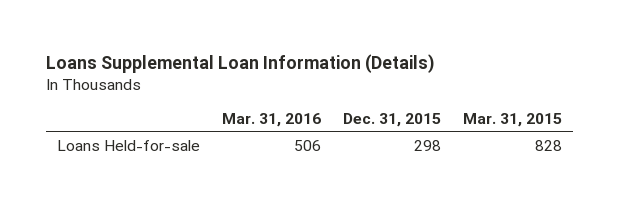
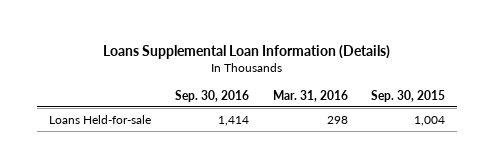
[342,113,441,128] Dec. 31, 2015 -> none
[462,113,562,128] Mar. 31, 2015 -> none
none -> [174,89,249,102] Sep. 30, 2016
none -> [371,89,446,102] Sep. 30, 2015
[293,140,321,152] 506 -> [326,115,348,124] 298

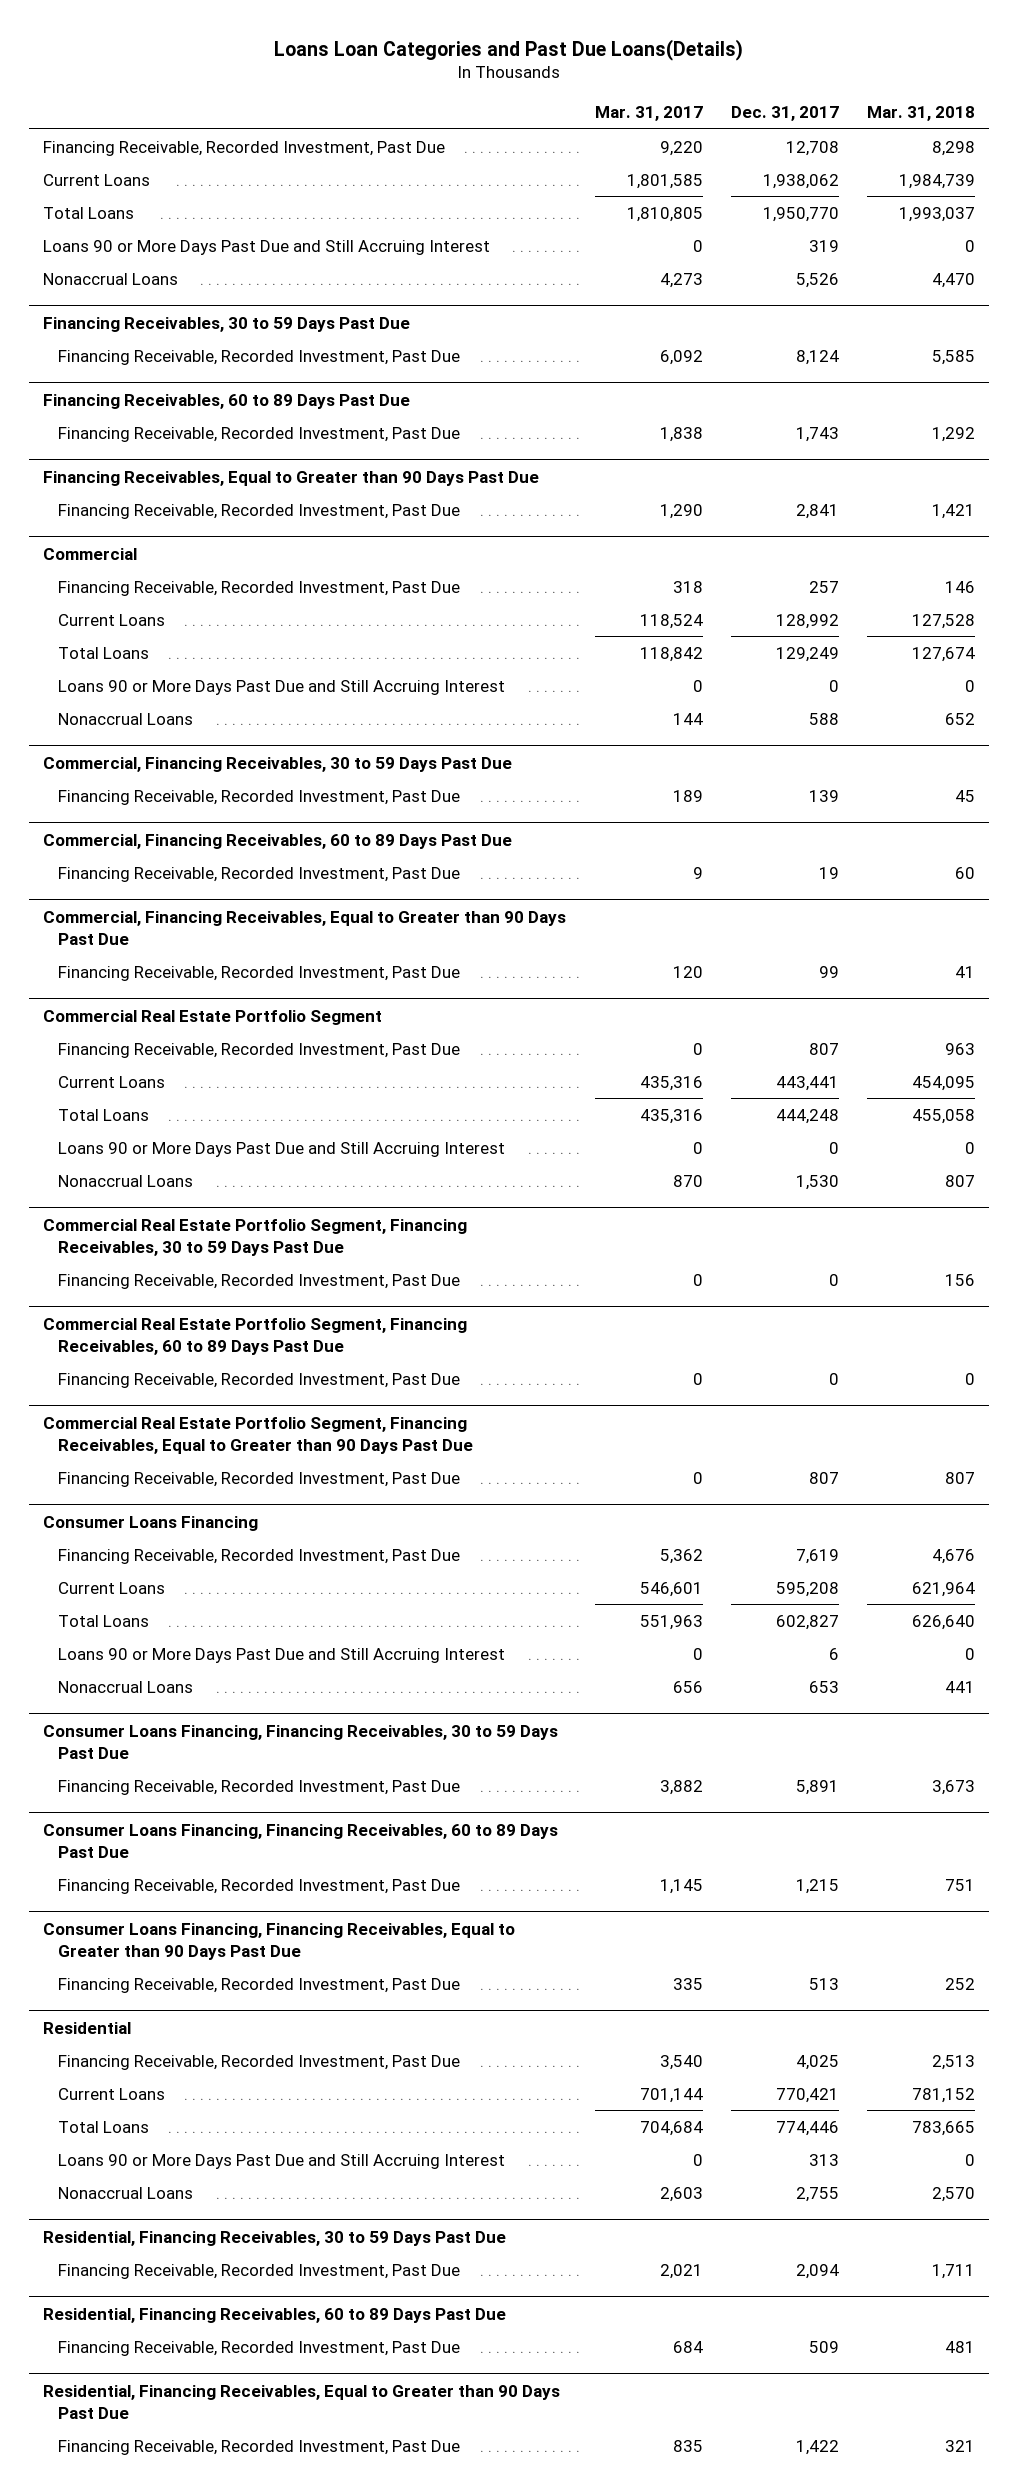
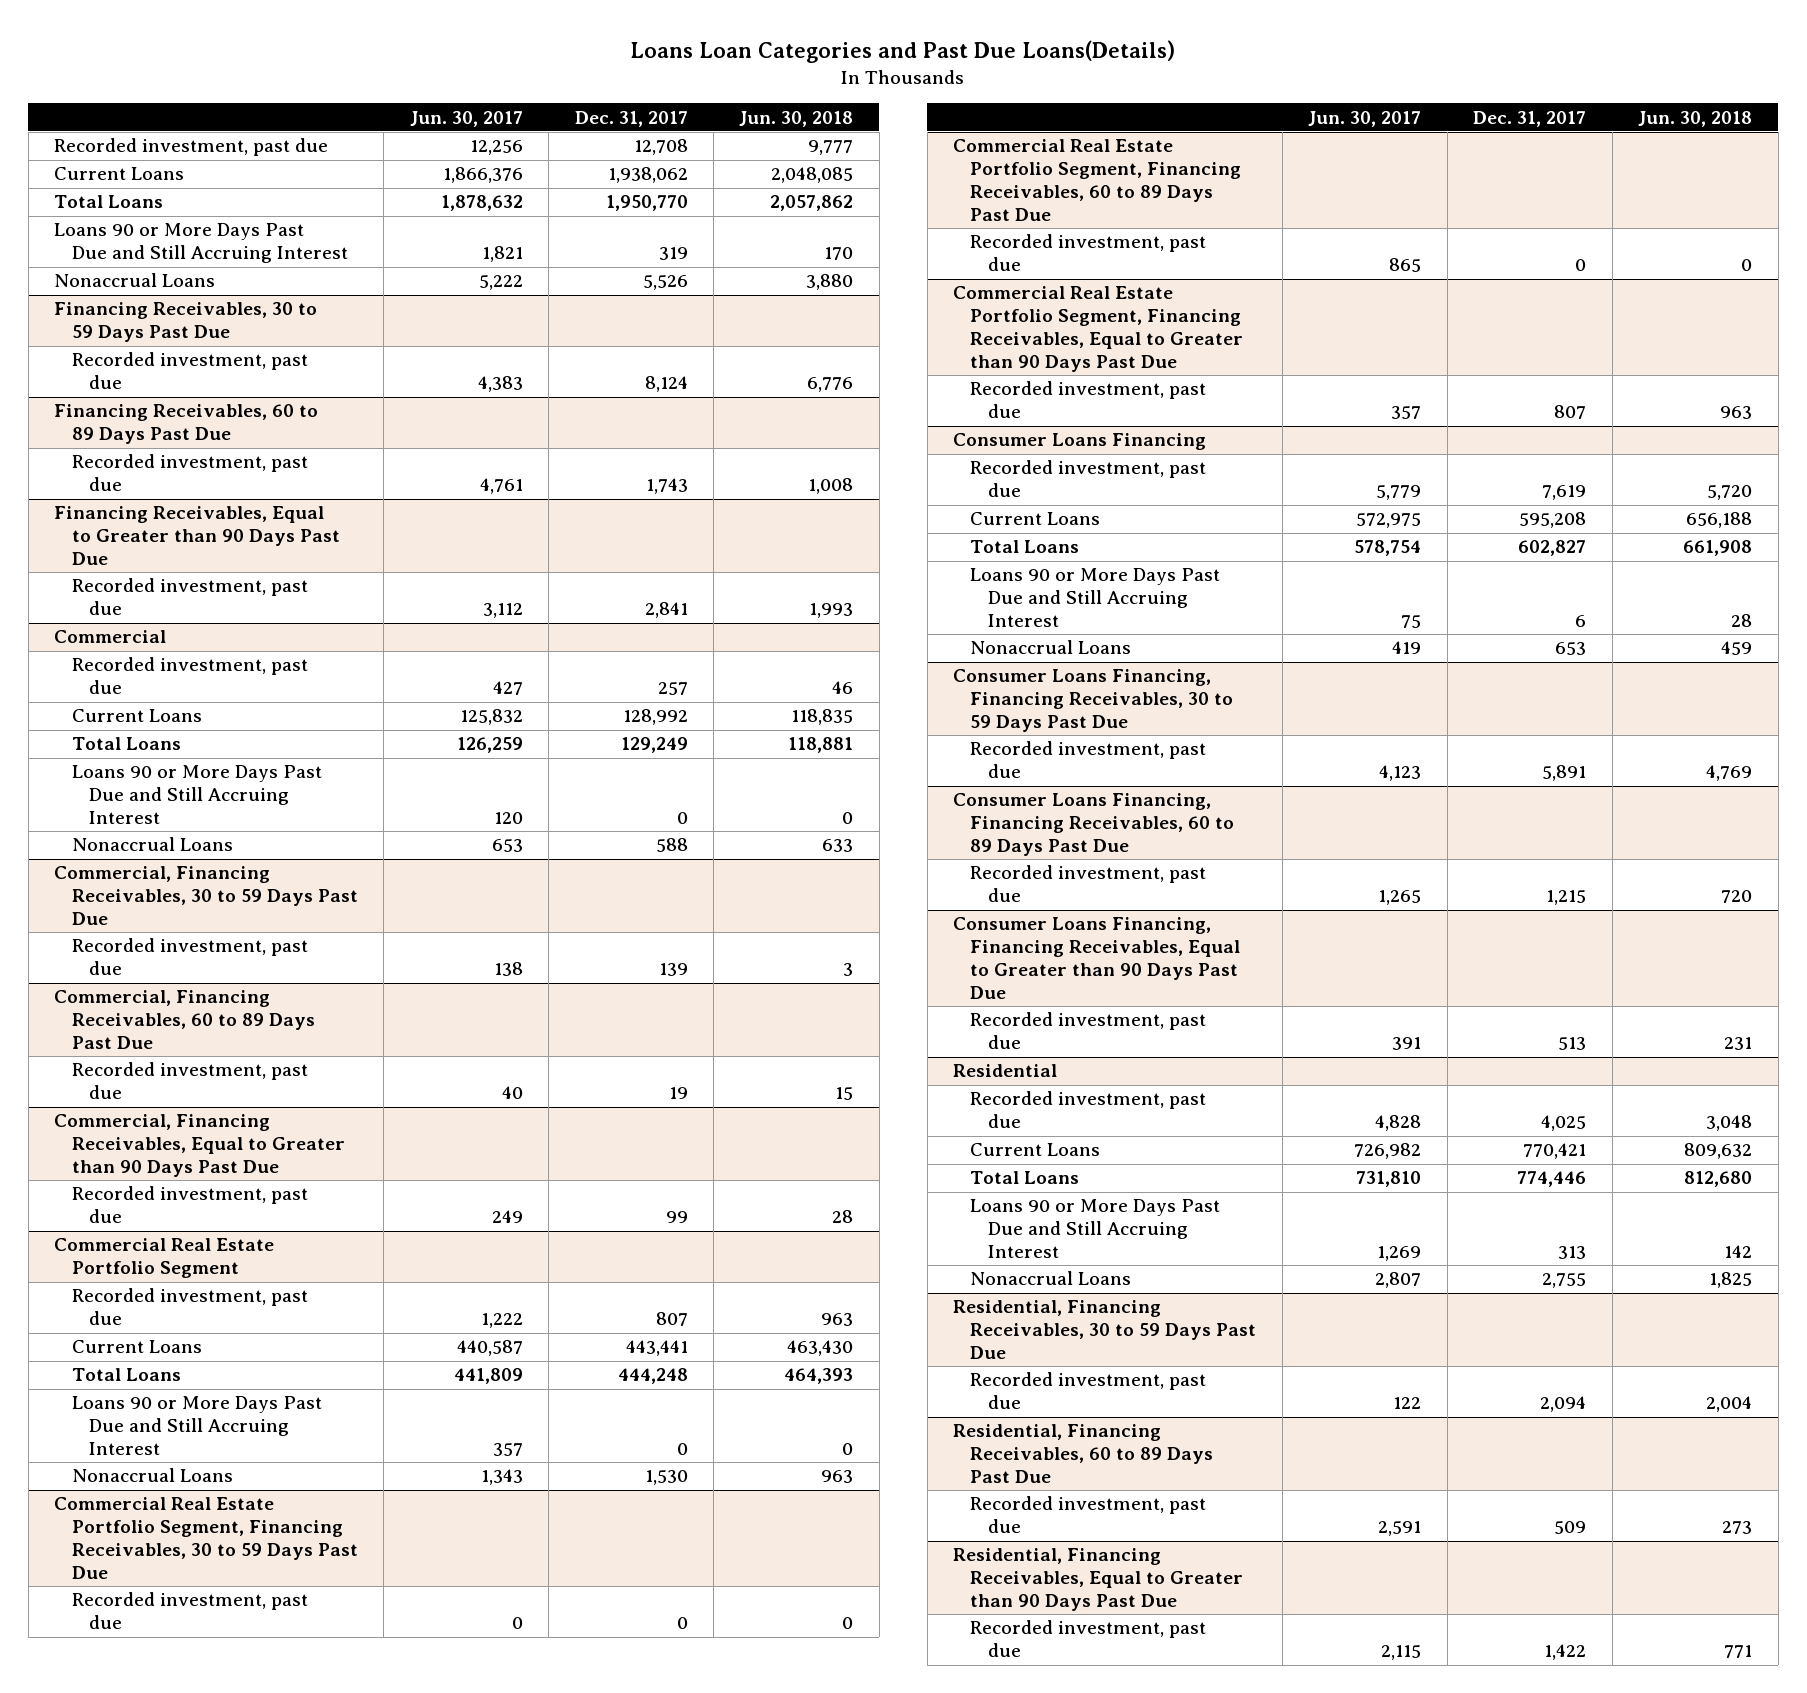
[594,106,703,122] Mar. 31, 2017 -> none
[867,106,976,122] Mar. 31, 2018 -> none
none -> [409,110,523,127] Jun. 30, 2017
none -> [739,110,854,127] Jun. 30, 2018
[43,140,446,156] Financing Receivable, Recorded Investment, Past Due -> [54,138,329,157] Recorded investment, past due
[57,349,460,365] Financing Receivable, Recorded Investment, Past Due -> [71,352,308,390] Recorded investment, past due
[57,426,460,442] Financing Receivable, Recorded Investment, Past Due -> [71,454,308,492] Recorded investment, past due
[57,503,460,519] Financing Receivable, Recorded Investment, Past Due -> [71,578,308,616] Recorded investment, past due
[57,580,460,596] Financing Receivable, Recorded Investment, Past Due -> [71,657,308,695] Recorded investment, past due
[57,789,460,805] Financing Receivable, Recorded Investment, Past Due -> [71,938,308,976] Recorded investment, past due
[57,866,460,882] Financing Receivable, Recorded Investment, Past Due -> [71,1062,308,1100] Recorded investment, past due
[57,965,460,981] Financing Receivable, Recorded Investment, Past Due -> [71,1186,308,1224] Recorded investment, past due
[57,1042,460,1058] Financing Receivable, Recorded Investment, Past Due -> [71,1288,308,1326] Recorded investment, past due
[57,1273,460,1289] Financing Receivable, Recorded Investment, Past Due -> [71,1592,308,1630] Recorded investment, past due
[57,1372,460,1388] Financing Receivable, Recorded Investment, Past Due -> [970,234,1207,272] Recorded investment, past due
[57,1471,460,1487] Financing Receivable, Recorded Investment, Past Due -> [970,381,1207,419] Recorded investment, past due
[57,1548,460,1564] Financing Receivable, Recorded Investment, Past Due -> [970,460,1207,498] Recorded investment, past due
[57,1779,460,1795] Financing Receivable, Recorded Investment, Past Due -> [970,741,1207,779] Recorded investment, past due
[57,1878,460,1894] Financing Receivable, Recorded Investment, Past Due -> [970,865,1207,903] Recorded investment, past due
[57,1977,460,1993] Financing Receivable, Recorded Investment, Past Due -> [970,1012,1207,1050] Recorded investment, past due
[57,2054,460,2070] Financing Receivable, Recorded Investment, Past Due -> [970,1091,1207,1129] Recorded investment, past due
[57,2263,460,2279] Financing Receivable, Recorded Investment, Past Due -> [970,1372,1207,1410] Recorded investment, past due
[57,2340,460,2356] Financing Receivable, Recorded Investment, Past Due -> [970,1496,1207,1534] Recorded investment, past due
[57,2439,460,2455] Financing Receivable, Recorded Investment, Past Due -> [970,1620,1207,1658] Recorded investment, past due

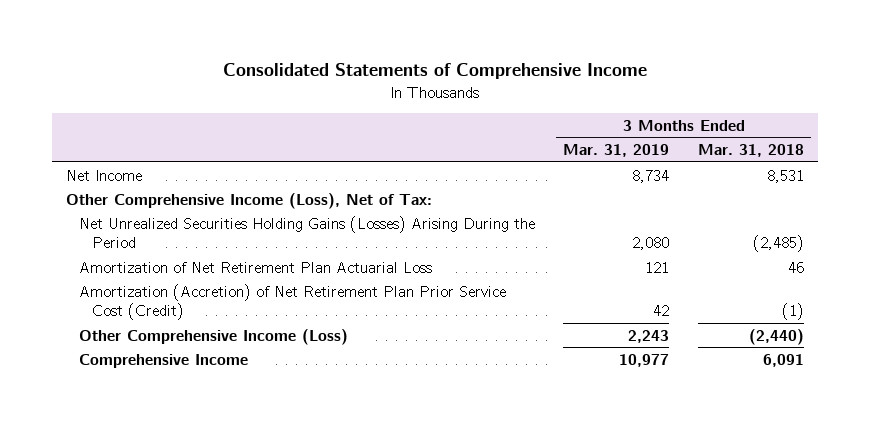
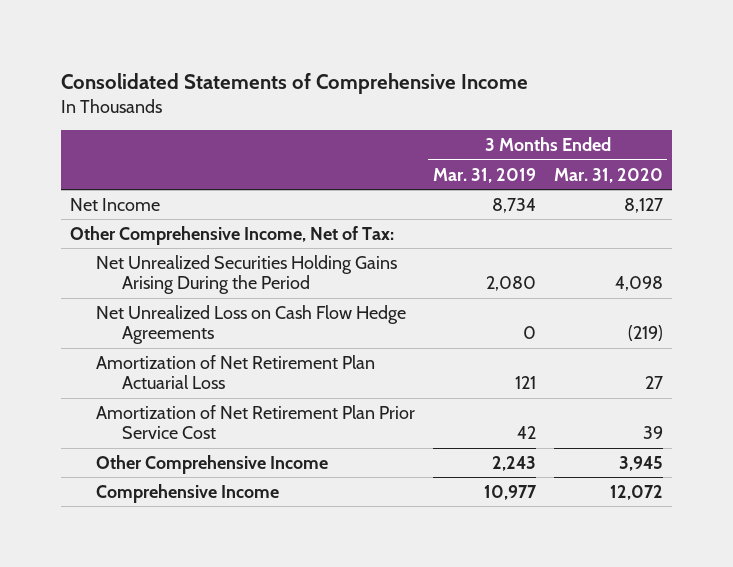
[697,144,804,158] Mar. 31, 2018 -> none
none -> [553,167,663,183] Mar. 31, 2020
[65,192,432,209] Other Comprehensive Income (Loss), Net of Tax: -> [69,225,394,245] Other Comprehensive Income, Net of Tax:
[78,215,535,249] Net Unrealized Securities Holding Gains (Losses) Arising During the Period -> [96,254,398,295] Net Unrealized Securities Holding Gains Arising During the Period
none -> [96,304,407,345] Net Unrealized Loss on Cash Flow Hedge Agreements
[78,283,506,321] Amortization (Accretion) of Net Retirement Plan Prior Service Cost (Credit) -> [96,404,416,440] Amortization of Net Retirement Plan Prior Service Cost
[78,328,348,345] Other Comprehensive Income (Loss) -> [96,454,329,474] Other Comprehensive Income

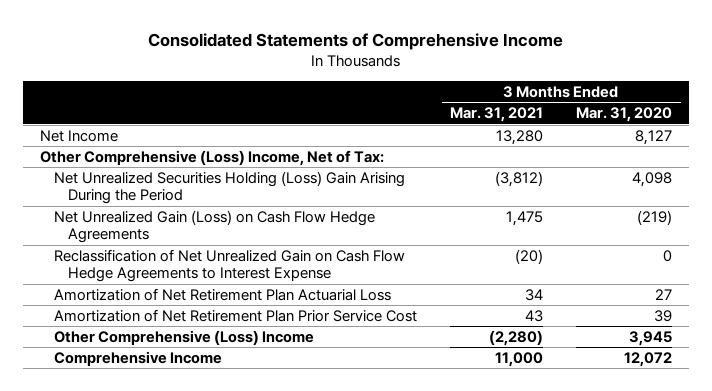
[432,167,536,183] Mar. 31, 2019 -> none
none -> [450,107,544,123] Mar. 31, 2021
[69,225,394,245] Other Comprehensive Income, Net of Tax: -> [39,149,384,166] Other Comprehensive (Loss) Income, Net of Tax:
[96,254,398,295] Net Unrealized Securities Holding Gains Arising During the Period -> [53,170,405,205] Net Unrealized Securities Holding (Loss) Gain Arising During the Period
[96,304,407,345] Net Unrealized Loss on Cash Flow Hedge Agreements -> [53,209,375,244] Net Unrealized Gain (Loss) on Cash Flow Hedge Agreements
none -> [53,248,405,283] Reclassification of Net Unrealized Gain on Cash Flow Hedge Agreements to Interest Expense
[96,454,329,474] Other Comprehensive Income -> [53,329,314,345] Other Comprehensive (Loss) Income

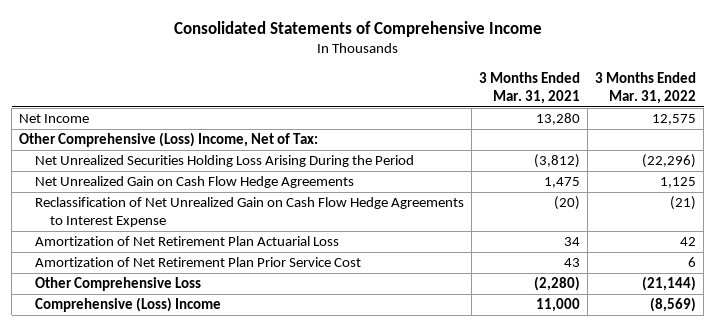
[576,107,673,123] Mar. 31, 2020 -> none
none -> [595,71,697,104] 3 Months Ended Mar. 31, 2022
[53,170,405,205] Net Unrealized Securities Holding (Loss) Gain Arising During the Period -> [34,155,414,168] Net Unrealized Securities Holding Loss Arising During the Period
[53,209,375,244] Net Unrealized Gain (Loss) on Cash Flow Hedge Agreements -> [34,176,354,189] Net Unrealized Gain on Cash Flow Hedge Agreements
[53,329,314,345] Other Comprehensive (Loss) Income -> [34,277,201,292] Other Comprehensive Loss
[53,350,222,366] Comprehensive Income -> [34,297,221,313] Comprehensive (Loss) Income

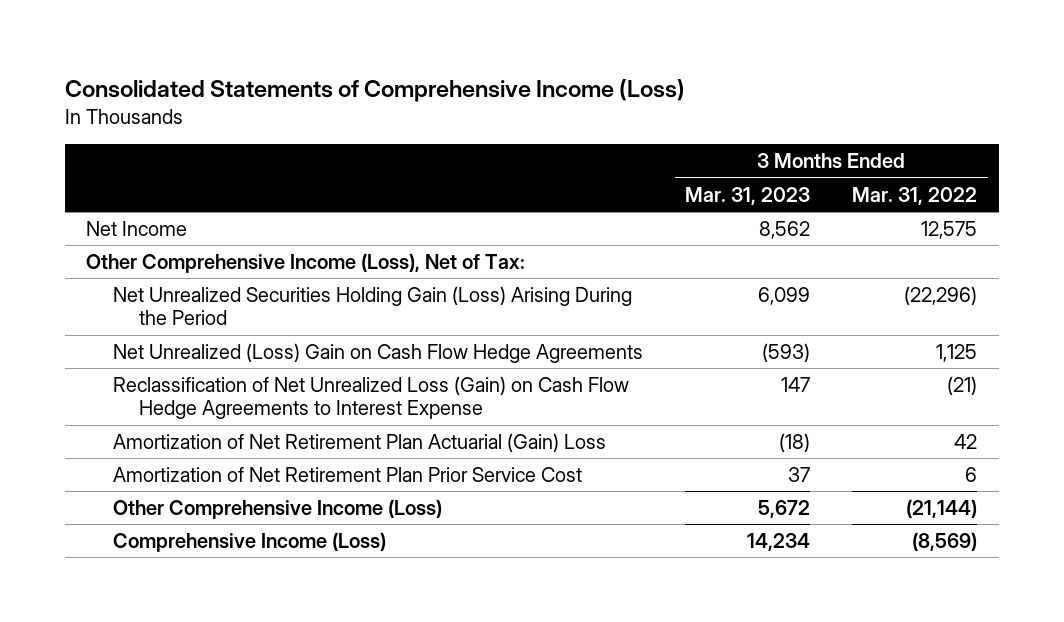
[173,20,542,37] Consolidated Statements of Comprehensive Income -> [65,78,686,102] Consolidated Statements of Comprehensive Income (Loss)
[478,71,580,104] 3 Months Ended Mar. 31, 2021 -> none
none -> [685,186,811,205] Mar. 31, 2023
[19,132,319,148] Other Comprehensive (Loss) Income, Net of Tax: -> [86,253,526,274] Other Comprehensive Income (Loss), Net of Tax:
[34,155,414,168] Net Unrealized Securities Holding Loss Arising During the Period -> [112,286,632,326] Net Unrealized Securities Holding Gain (Loss) Arising During the Period
[34,176,354,189] Net Unrealized Gain on Cash Flow Hedge Agreements -> [112,343,643,364] Net Unrealized (Loss) Gain on Cash Flow Hedge Agreements
[34,197,464,227] Reclassification of Net Unrealized Gain on Cash Flow Hedge Agreements to Interest Expense -> [112,376,629,420] Reclassification of Net Unrealized Loss (Gain) on Cash Flow Hedge Agreements to Interest Expense
[34,236,339,247] Amortization of Net Retirement Plan Actuarial Loss -> [112,433,606,453] Amortization of Net Retirement Plan Actuarial (Gain) Loss
[34,277,201,292] Other Comprehensive Loss -> [112,499,442,520] Other Comprehensive Income (Loss)
[34,297,221,313] Comprehensive (Loss) Income -> [112,532,386,553] Comprehensive Income (Loss)

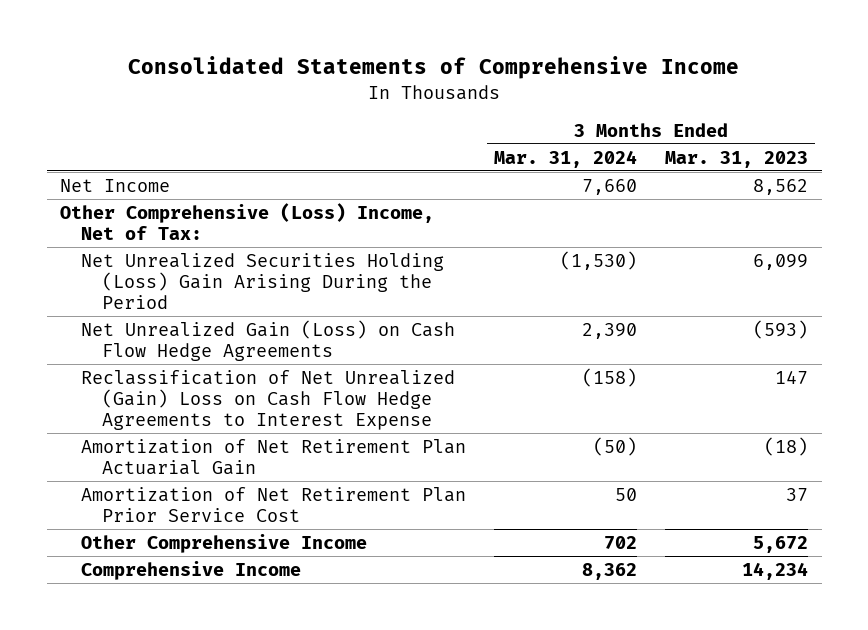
[65,78,686,102] Consolidated Statements of Comprehensive Income (Loss) -> [128,56,740,80] Consolidated Statements of Comprehensive Income
[852,186,978,205] Mar. 31, 2022 -> none
none -> [493,149,637,168] Mar. 31, 2024
[86,253,526,274] Other Comprehensive Income (Loss), Net of Tax: -> [60,202,435,240] Other Comprehensive (Loss) Income, Net of Tax:
[112,286,632,326] Net Unrealized Securities Holding Gain (Loss) Arising During the Period -> [81,252,445,309] Net Unrealized Securities Holding (Loss) Gain Arising During the Period
[112,343,643,364] Net Unrealized (Loss) Gain on Cash Flow Hedge Agreements -> [81,319,456,361] Net Unrealized Gain (Loss) on Cash Flow Hedge Agreements
[112,376,629,420] Reclassification of Net Unrealized Loss (Gain) on Cash Flow Hedge Agreements to Interest Expense -> [81,369,456,430] Reclassification of Net Unrealized (Gain) Loss on Cash Flow Hedge Agreements to Interest Expense
[112,433,606,453] Amortization of Net Retirement Plan Actuarial (Gain) Loss -> [81,438,467,475] Amortization of Net Retirement Plan Actuarial Gain
[112,499,442,520] Other Comprehensive Income (Loss) -> [81,533,368,553] Other Comprehensive Income
[112,532,386,553] Comprehensive Income (Loss) -> [81,560,302,580] Comprehensive Income

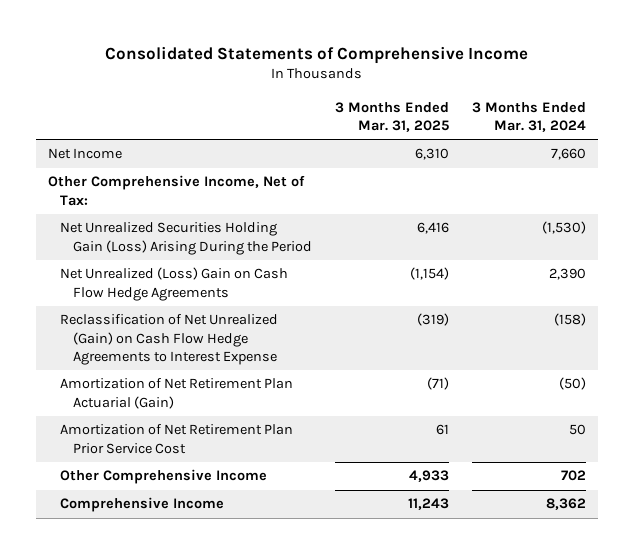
[664,150,808,168] Mar. 31, 2023 -> none
none -> [335,101,450,132] 3 Months Ended Mar. 31, 2025
[60,202,435,240] Other Comprehensive (Loss) Income, Net of Tax: -> [47,175,305,206] Other Comprehensive Income, Net of Tax:
[81,252,445,309] Net Unrealized Securities Holding (Loss) Gain Arising During the Period -> [60,222,313,255] Net Unrealized Securities Holding Gain (Loss) Arising During the Period
[81,319,456,361] Net Unrealized Gain (Loss) on Cash Flow Hedge Agreements -> [60,267,289,301] Net Unrealized (Loss) Gain on Cash Flow Hedge Agreements
[81,369,456,430] Reclassification of Net Unrealized (Gain) Loss on Cash Flow Hedge Agreements to Interest Expense -> [60,314,279,366] Reclassification of Net Unrealized (Gain) on Cash Flow Hedge Agreements to Interest Expense
[81,438,467,475] Amortization of Net Retirement Plan Actuarial Gain -> [60,378,294,409] Amortization of Net Retirement Plan Actuarial (Gain)

